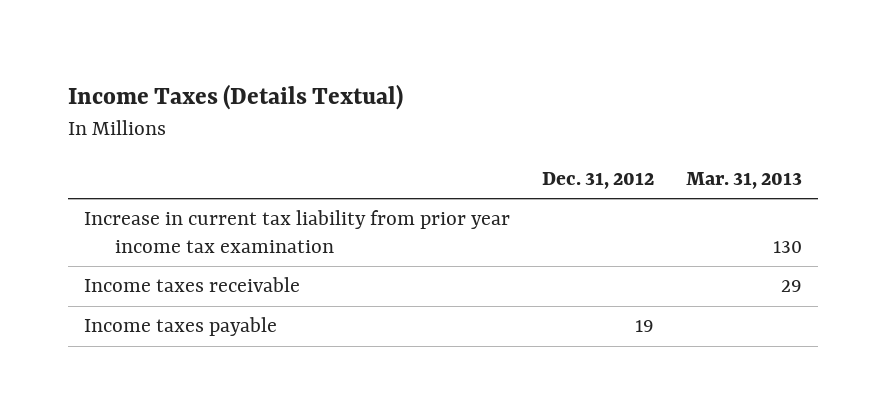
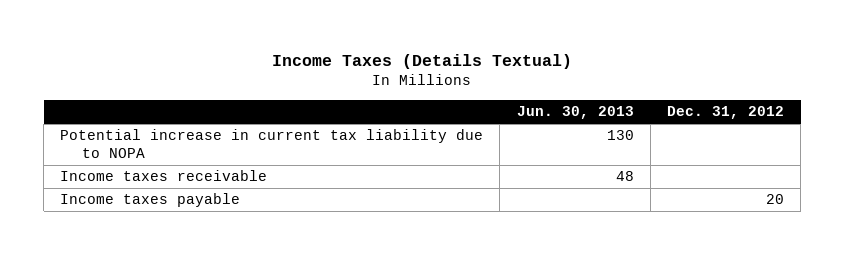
[685,172,802,190] Mar. 31, 2013 -> none
none -> [516,106,634,120] Jun. 30, 2013
[84,210,511,253] Increase in current tax liability from prior year income tax examination -> none
none -> [60,129,484,159] Potential increase in current tax liability due to NOPA
[635,320,655,333] 19 -> [766,194,785,205] 20

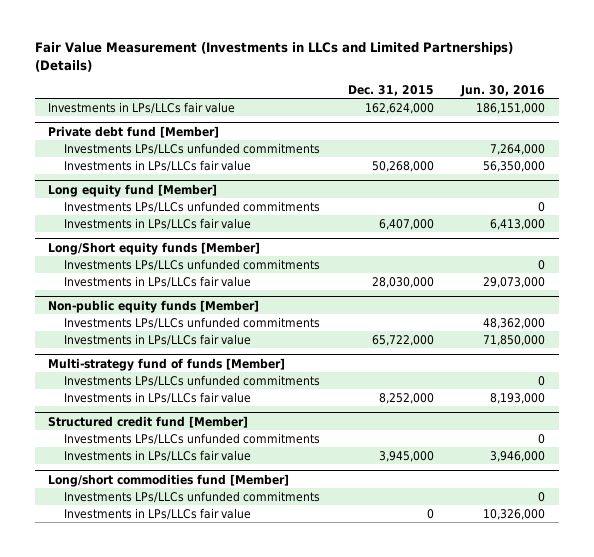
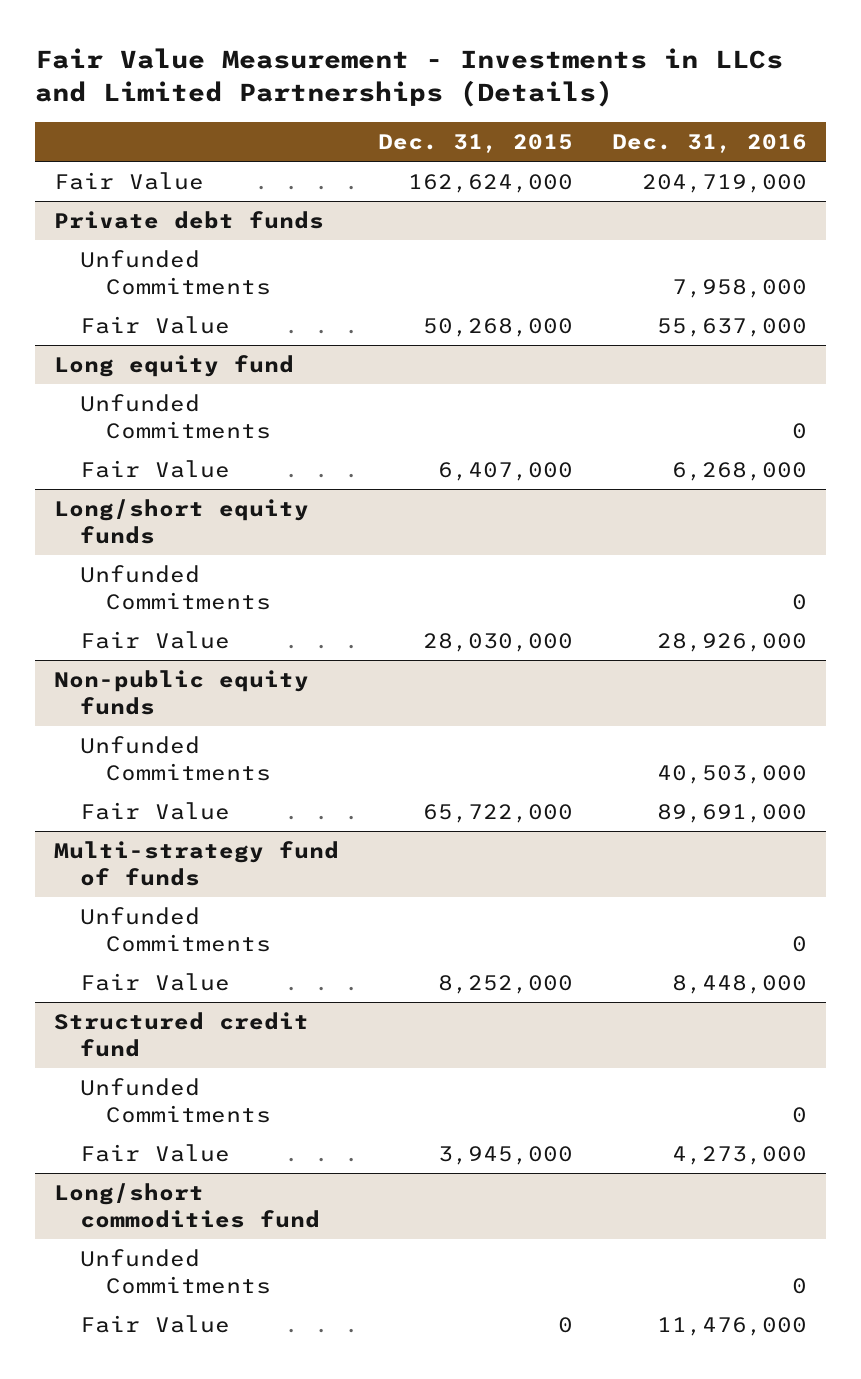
[34,42,513,72] Fair Value Measurement (Investments in LLCs and Limited Partnerships) (Details) -> [34,47,783,107] Fair Value Measurement - Investments in LLCs and Limited Partnerships (Details)
[460,84,546,97] Jun. 30, 2016 -> none
none -> [611,133,807,153] Dec. 31, 2016
[48,101,236,114] Investments in LPs/LLCs fair value -> [54,171,205,190] Fair Value
[48,125,220,138] Private debt fund [Member] -> [54,210,325,229] Private debt funds
[64,142,321,155] Investments LPs/LLCs unfunded commitments -> [80,249,272,296] Unfunded Commitments
[64,159,252,172] Investments in LPs/LLCs fair value -> [80,315,231,334] Fair Value
[48,183,218,197] Long equity fund [Member] -> [54,354,295,377] Long equity fund
[64,200,321,213] Investments LPs/LLCs unfunded commitments -> [80,393,272,440] Unfunded Commitments
[64,217,252,230] Investments in LPs/LLCs fair value -> [80,459,231,478] Fair Value
[48,241,261,255] Long/Short equity funds [Member] -> [54,498,310,545] Long/short equity funds
[64,258,321,271] Investments LPs/LLCs unfunded commitments -> [80,564,272,611] Unfunded Commitments
[64,275,252,288] Investments in LPs/LLCs fair value -> [80,630,231,649] Fair Value
[48,299,260,313] Non-public equity funds [Member] -> [54,669,310,716] Non-public equity funds
[64,316,321,329] Investments LPs/LLCs unfunded commitments -> [80,735,272,782] Unfunded Commitments
[64,333,252,346] Investments in LPs/LLCs fair value -> [80,801,231,820] Fair Value
[48,357,286,371] Multi-strategy fund of funds [Member] -> [54,840,340,887] Multi-strategy fund of funds
[64,374,321,387] Investments LPs/LLCs unfunded commitments -> [80,906,272,953] Unfunded Commitments
[64,391,252,404] Investments in LPs/LLCs fair value -> [80,972,231,991] Fair Value
[48,415,249,428] Structured credit fund [Member] -> [54,1011,310,1058] Structured credit fund
[64,432,321,445] Investments LPs/LLCs unfunded commitments -> [80,1077,272,1124] Unfunded Commitments
[64,449,252,462] Investments in LPs/LLCs fair value -> [80,1143,231,1162] Fair Value
[48,473,290,487] Long/short commodities fund [Member] -> [54,1182,321,1229] Long/short commodities fund
[64,490,321,503] Investments LPs/LLCs unfunded commitments -> [80,1248,272,1295] Unfunded Commitments
[64,507,252,520] Investments in LPs/LLCs fair value -> [80,1314,231,1333] Fair Value

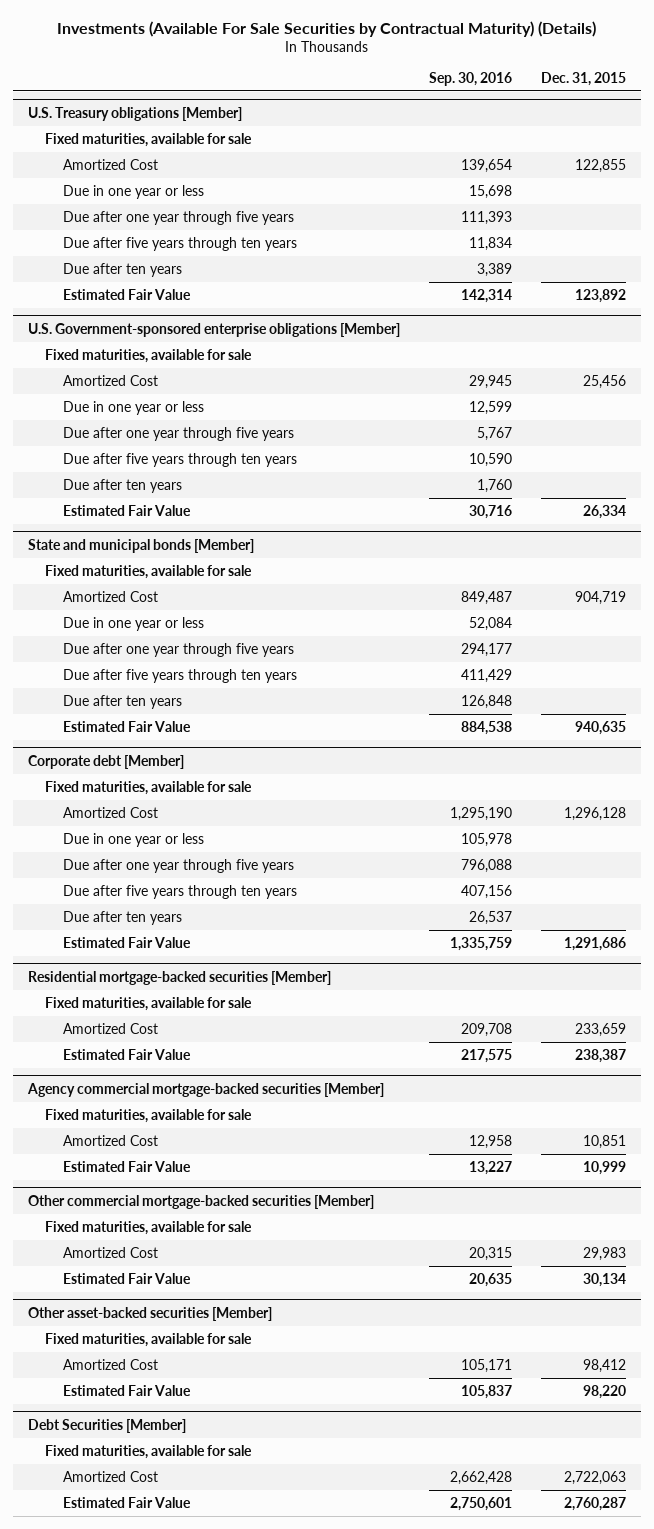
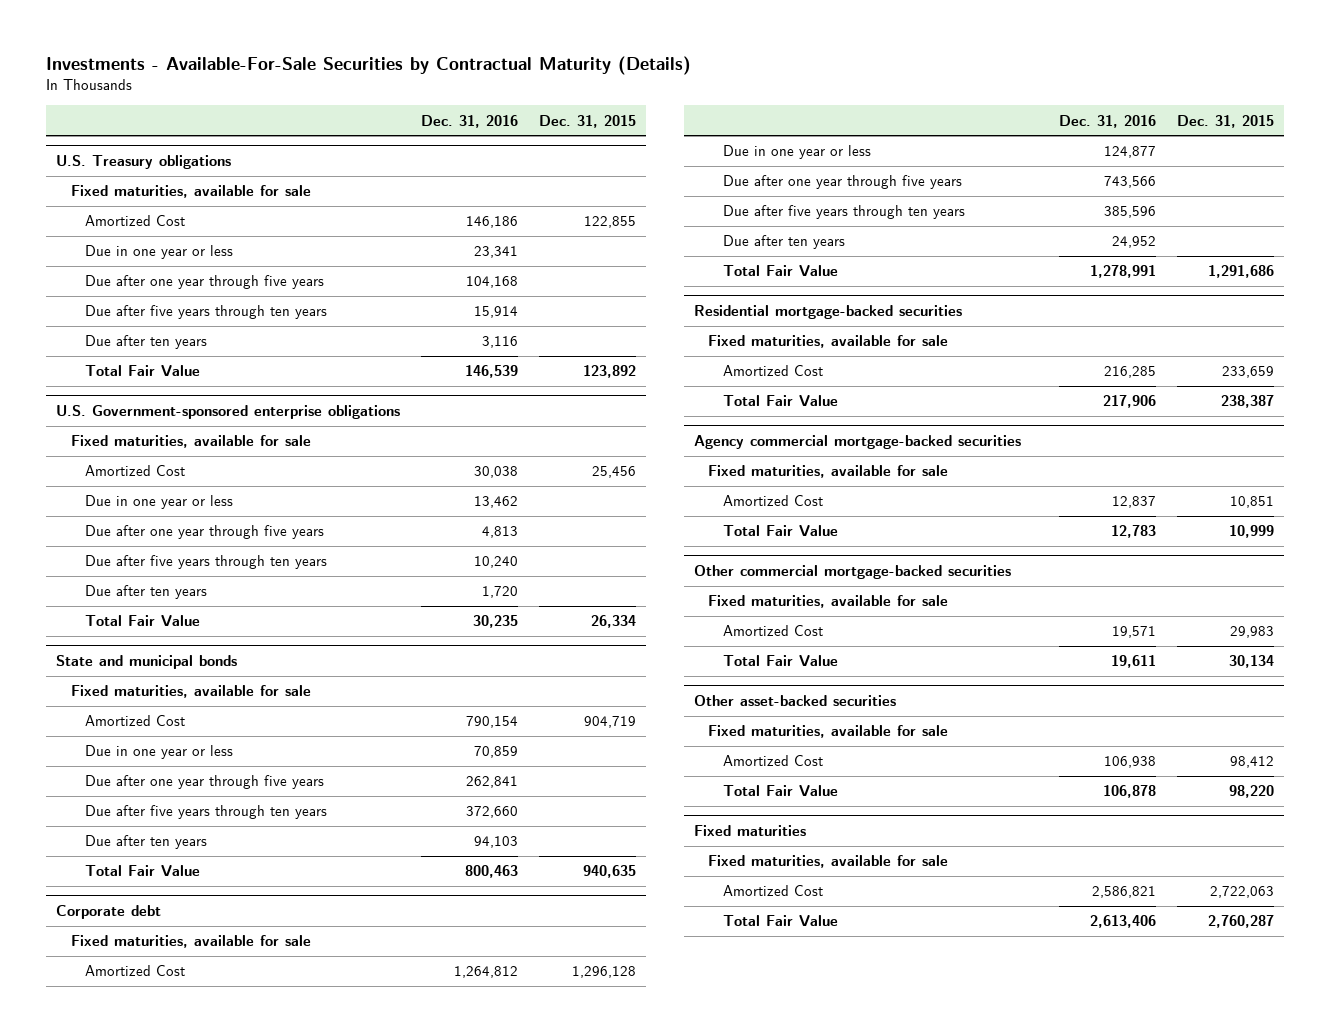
[57,20,597,37] Investments (Available For Sale Securities by Contractual Maturity) (Details) -> [46,55,692,75] Investments - Available-For-Sale Securities by Contractual Maturity (Details)
[429,71,513,86] Sep. 30, 2016 -> none
none -> [421,114,519,128] Dec. 31, 2016
[27,106,242,121] U.S. Treasury obligations [Member] -> [56,155,232,170] U.S. Treasury obligations
[62,288,191,300] Estimated Fair Value -> [84,365,200,378] Total Fair Value
[27,322,400,337] U.S. Government-sponsored enterprise obligations [Member] -> [56,405,401,420] U.S. Government-sponsored enterprise obligations
[62,504,191,516] Estimated Fair Value -> [84,615,200,628] Total Fair Value
[27,538,254,553] State and municipal bonds [Member] -> [56,655,238,670] State and municipal bonds
[62,720,191,732] Estimated Fair Value -> [84,865,200,878] Total Fair Value
[27,754,184,769] Corporate debt [Member] -> [56,905,162,920] Corporate debt
[62,936,191,948] Estimated Fair Value -> [722,265,838,278] Total Fair Value
[27,970,331,985] Residential mortgage-backed securities [Member] -> [694,305,963,320] Residential mortgage-backed securities
[62,1048,191,1060] Estimated Fair Value -> [722,395,838,408] Total Fair Value
[26,1082,384,1097] Agency commercial mortgage-backed securities [Member] -> [694,435,1022,450] Agency commercial mortgage-backed securities
[62,1160,191,1172] Estimated Fair Value -> [722,525,838,538] Total Fair Value
[27,1194,374,1209] Other commercial mortgage-backed securities [Member] -> [694,565,1012,580] Other commercial mortgage-backed securities
[62,1272,191,1284] Estimated Fair Value -> [722,655,838,668] Total Fair Value
[27,1306,272,1321] Other asset-backed securities [Member] -> [694,695,897,707] Other asset-backed securities
[62,1384,191,1396] Estimated Fair Value -> [722,785,838,798] Total Fair Value
[27,1418,186,1433] Debt Securities [Member] -> [694,825,807,837] Fixed maturities
[62,1496,191,1508] Estimated Fair Value -> [722,915,838,928] Total Fair Value

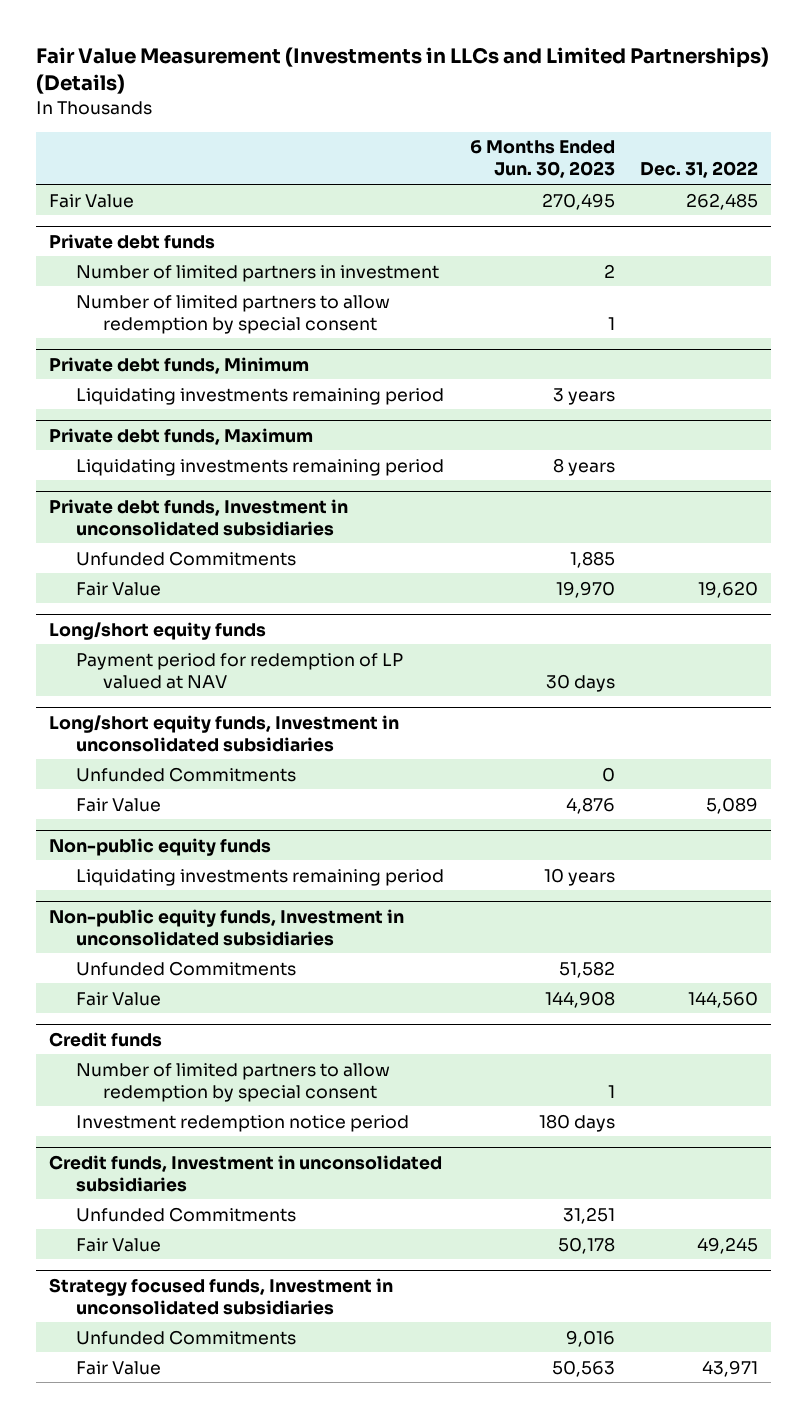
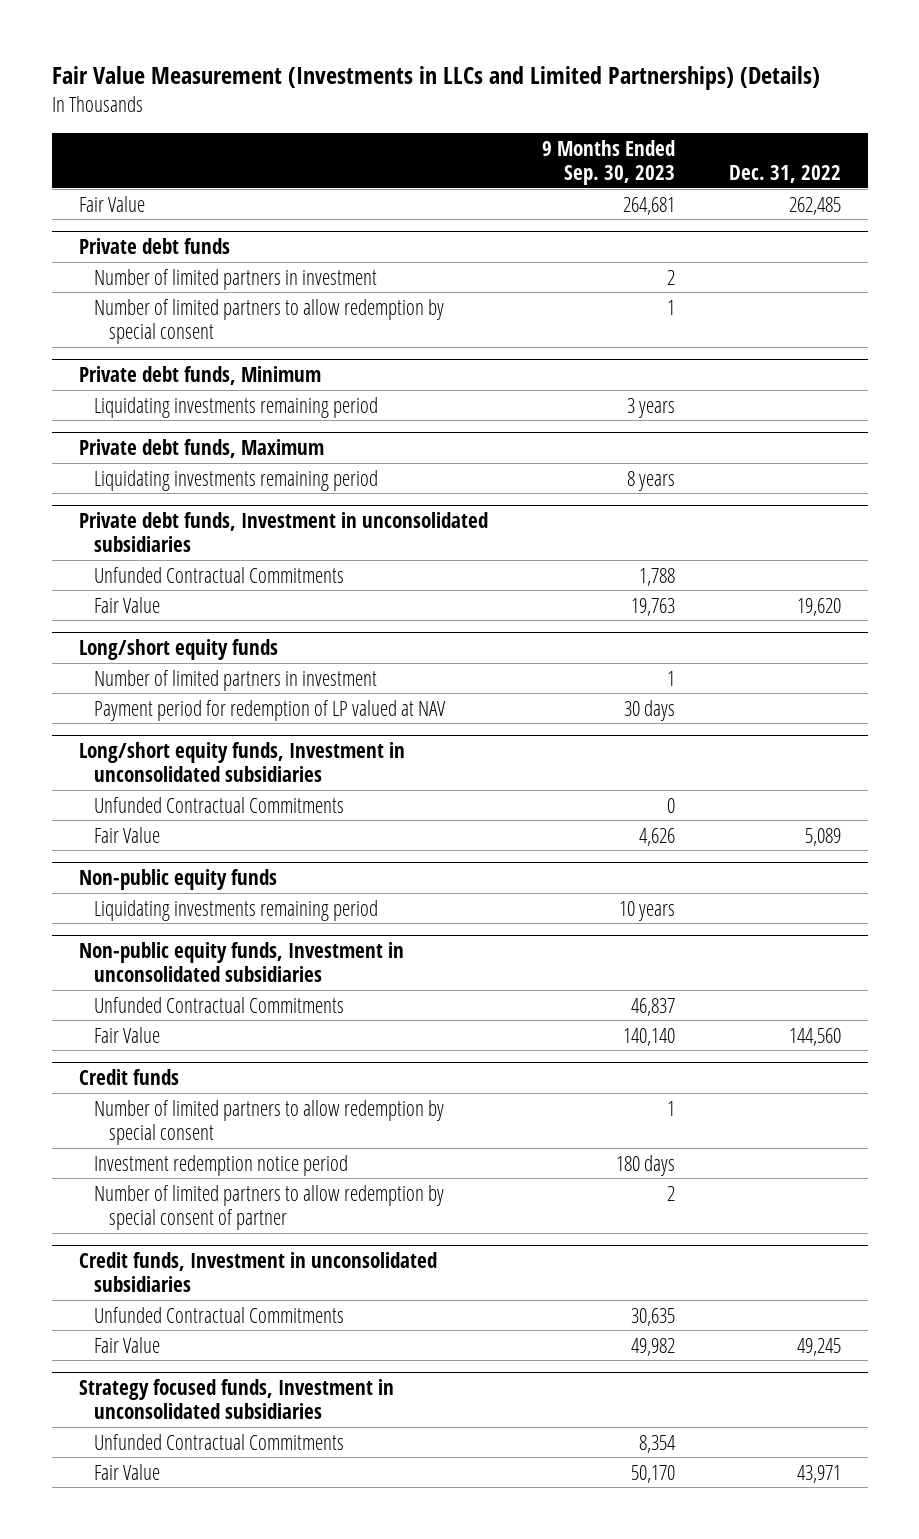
[469,140,615,179] 6 Months Ended Jun. 30, 2023 -> none
none -> [541,139,675,186] 9 Months Ended Sep. 30, 2023
[75,550,296,566] Unfunded Commitments -> [94,566,345,583] Unfunded Contractual Commitments
none -> [94,669,378,691] Number of limited partners in investment
[75,766,296,782] Unfunded Commitments -> [94,796,345,813] Unfunded Contractual Commitments
[75,960,296,976] Unfunded Commitments -> [94,996,345,1013] Unfunded Contractual Commitments
none -> [94,1184,445,1230] Number of limited partners to allow redemption by special consent of partner
[75,1206,296,1222] Unfunded Commitments -> [94,1306,345,1323] Unfunded Contractual Commitments
[75,1329,296,1345] Unfunded Commitments -> [94,1433,345,1450] Unfunded Contractual Commitments

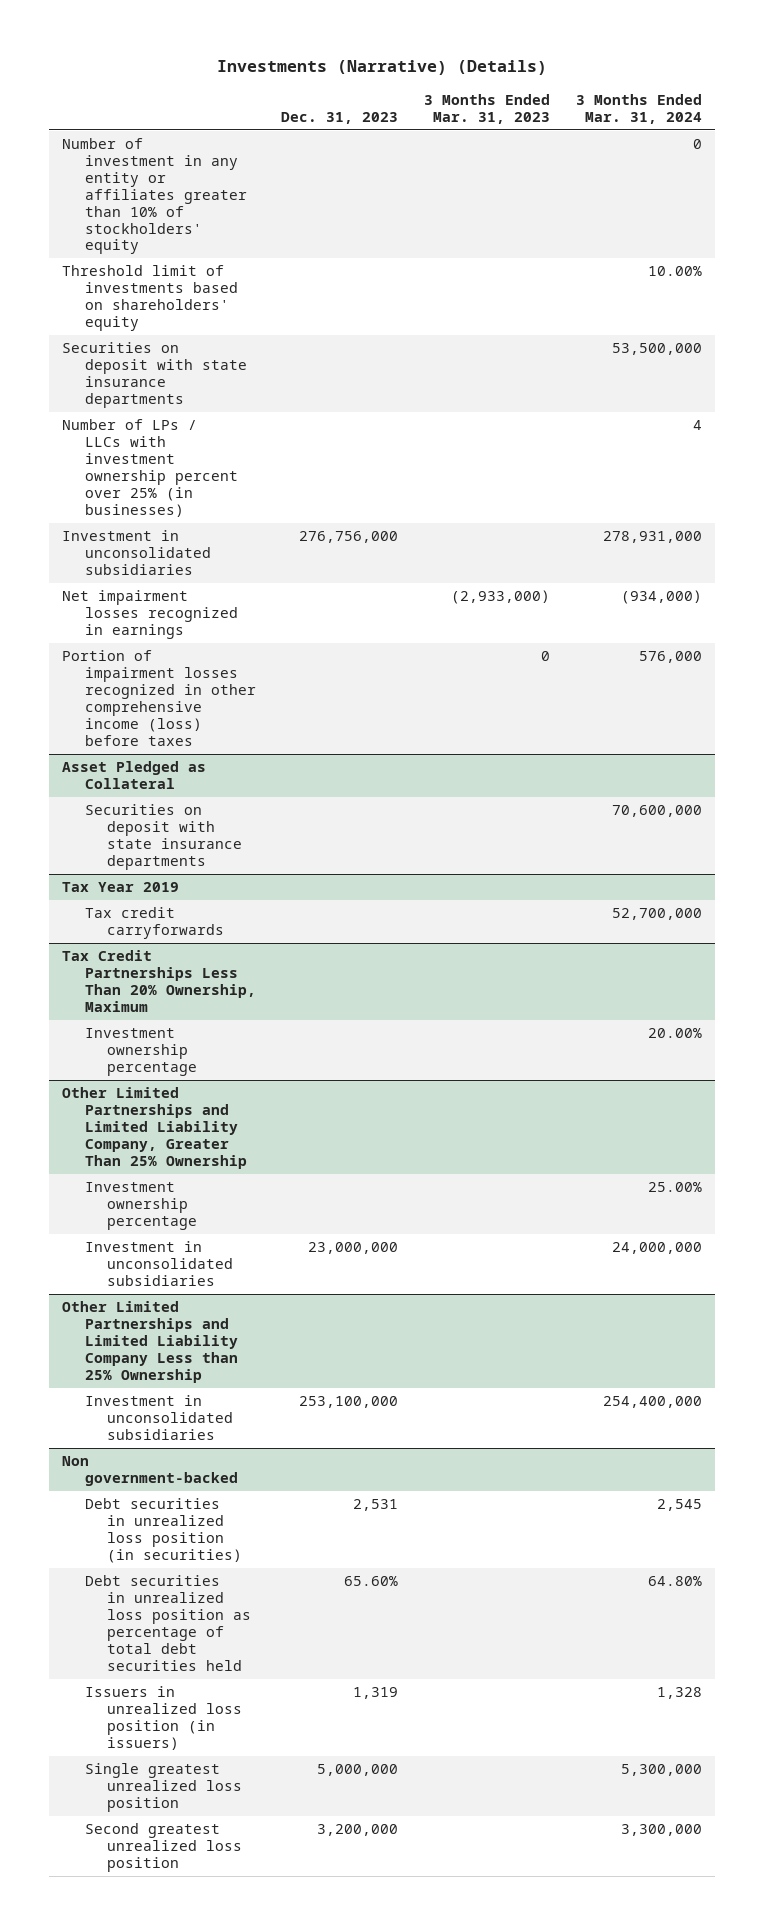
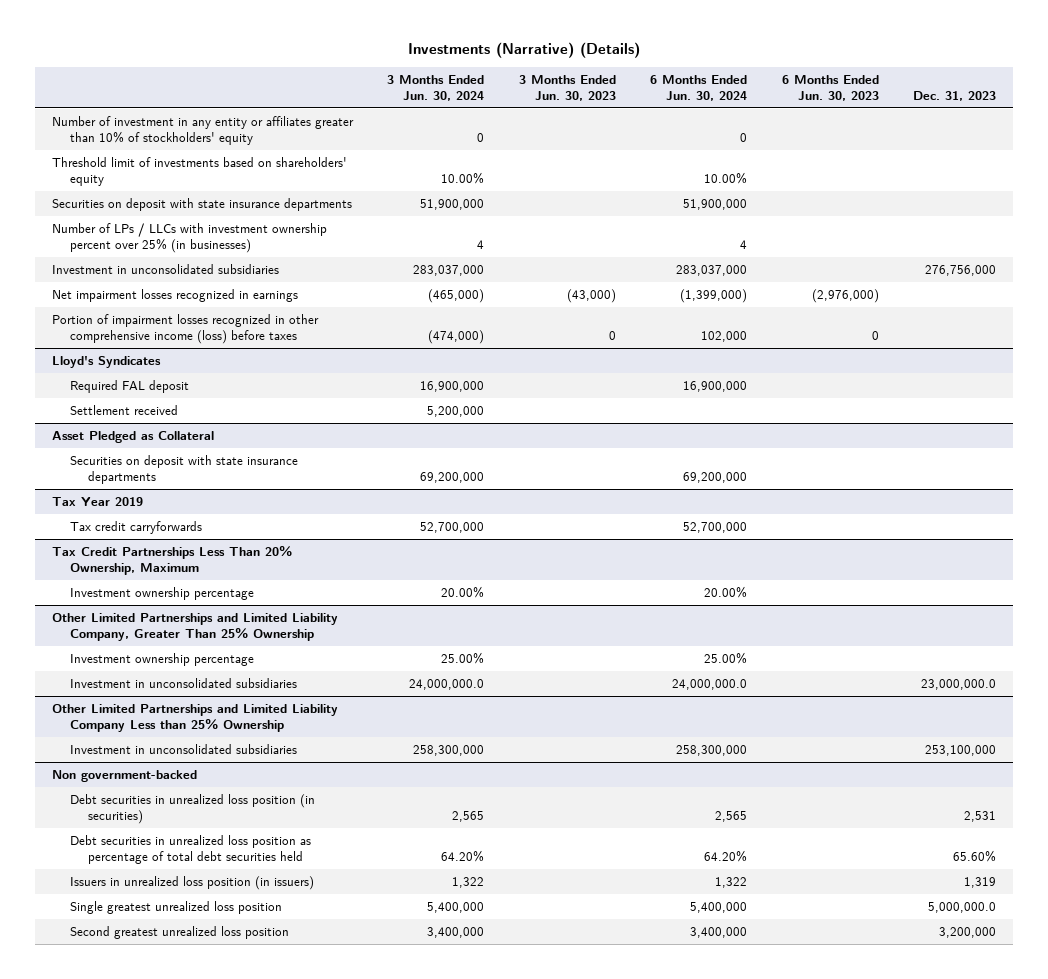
[424,93,551,124] 3 Months Ended Mar. 31, 2023 -> none
[575,93,702,124] 3 Months Ended Mar. 31, 2024 -> none
none -> [387,74,485,101] 3 Months Ended Jun. 30, 2024
none -> [518,74,616,101] 3 Months Ended Jun. 30, 2023
none -> [650,74,748,101] 6 Months Ended Jun. 30, 2024
none -> [781,74,879,101] 6 Months Ended Jun. 30, 2023
none -> [51,355,161,368] Lloyd's Syndicates
none -> [69,379,189,393] Required FAL deposit
none -> [69,404,178,415] Settlement received
[308,1242,399,1255] 23,000,000 -> [921,678,997,690] 23,000,000.0
[317,1764,399,1777] 5,000,000 -> [928,901,997,913] 5,000,000.0

